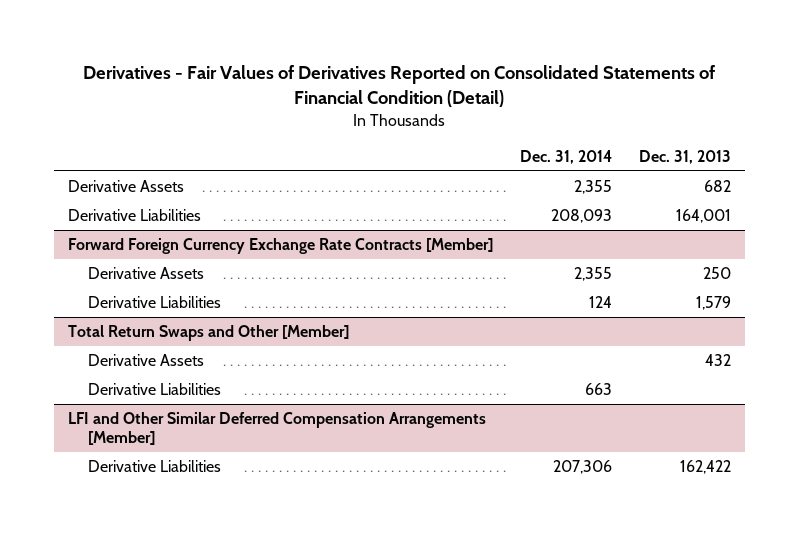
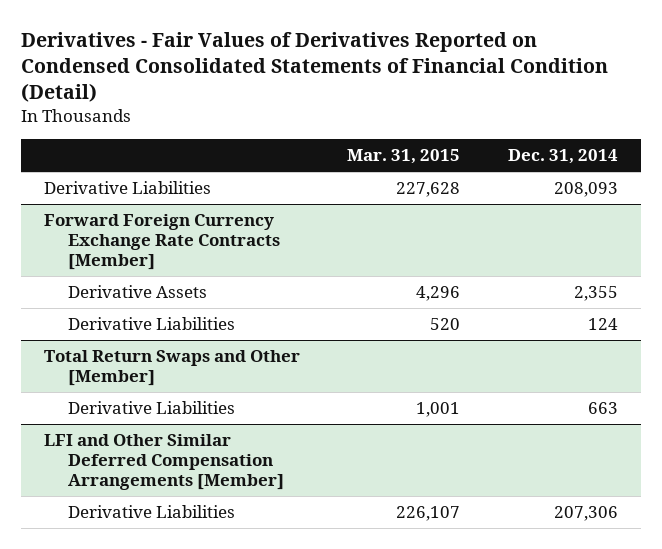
[83,65,716,108] Derivatives - Fair Values of Derivatives Reported on Consolidated Statements of Financial Condition (Detail) -> [20,31,608,103] Derivatives - Fair Values of Derivatives Reported on Condensed Consolidated Statements of Financial Condition (Detail)
[639,150,732,165] Dec. 31, 2013 -> none
none -> [347,149,461,165] Mar. 31, 2015
[67,179,184,192] Derivative Assets -> none
[88,353,205,366] Derivative Assets -> none

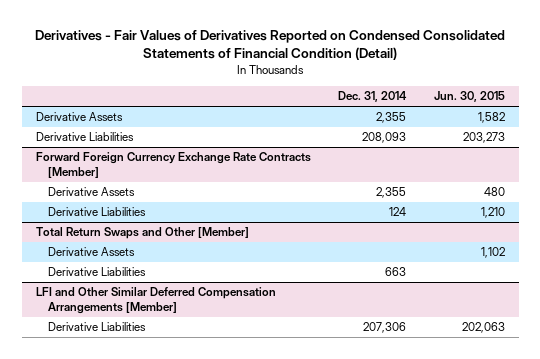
[347,149,461,165] Mar. 31, 2015 -> none
none -> [433,91,505,103] Jun. 30, 2015
none -> [35,112,123,122] Derivative Assets
none -> [47,247,135,257] Derivative Assets

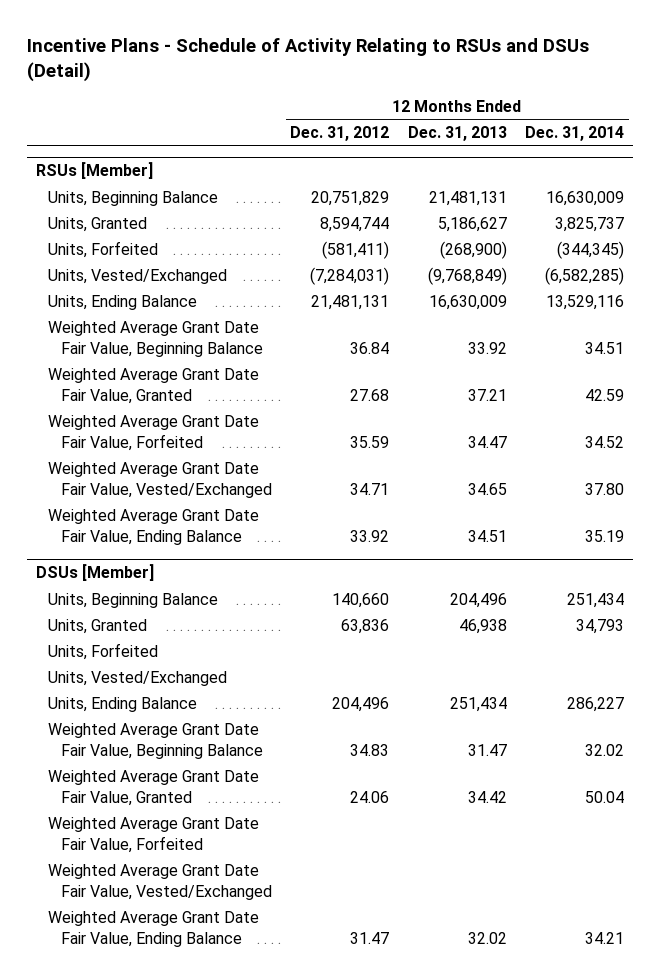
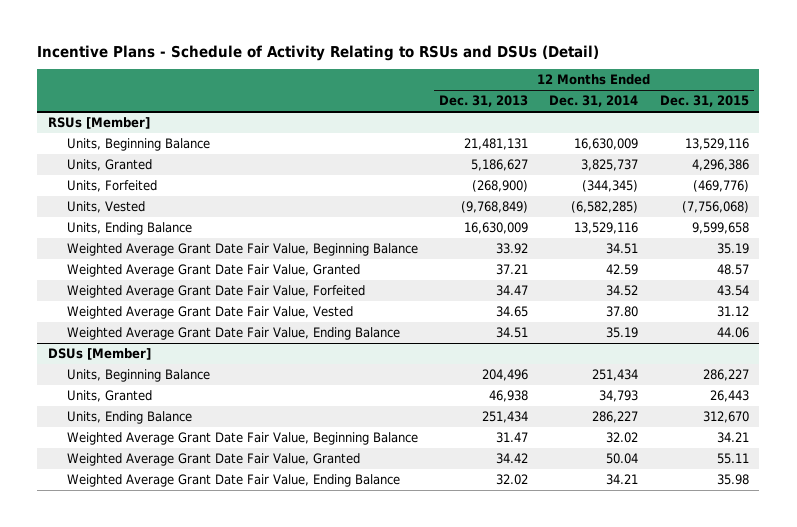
[290,126,390,142] Dec. 31, 2012 -> none
none -> [659,95,749,108] Dec. 31, 2015
[48,268,228,284] Units, Vested/Exchanged -> [66,201,145,214] Units, Vested
[48,461,272,498] Weighted Average Grant Date Fair Value, Vested/Exchanged -> [66,306,353,320] Weighted Average Grant Date Fair Value, Vested
[48,642,159,660] Units, Forfeited -> none
[48,670,228,686] Units, Vested/Exchanged -> none
[48,816,260,853] Weighted Average Grant Date Fair Value, Forfeited -> none
[48,863,272,900] Weighted Average Grant Date Fair Value, Vested/Exchanged -> none

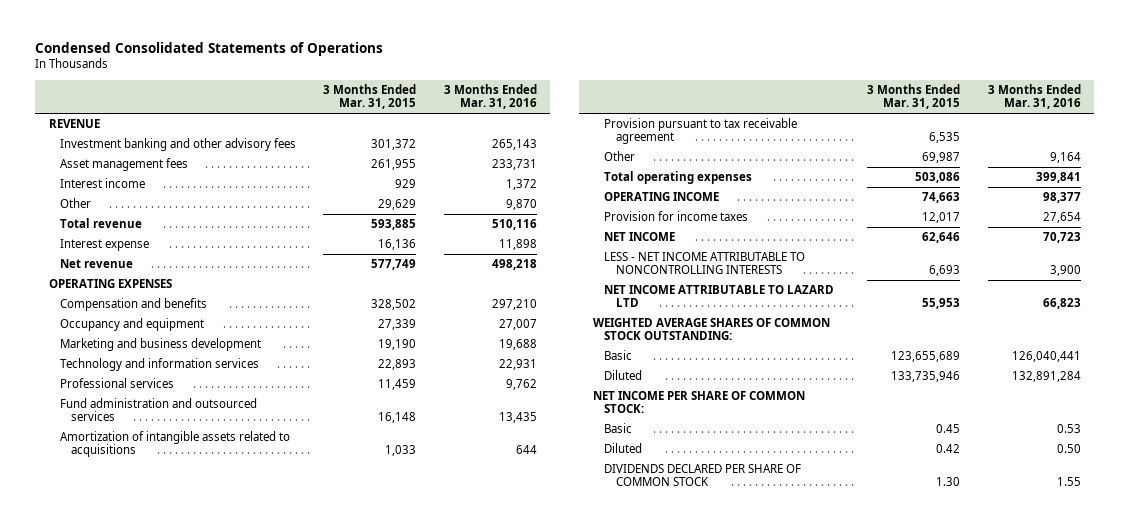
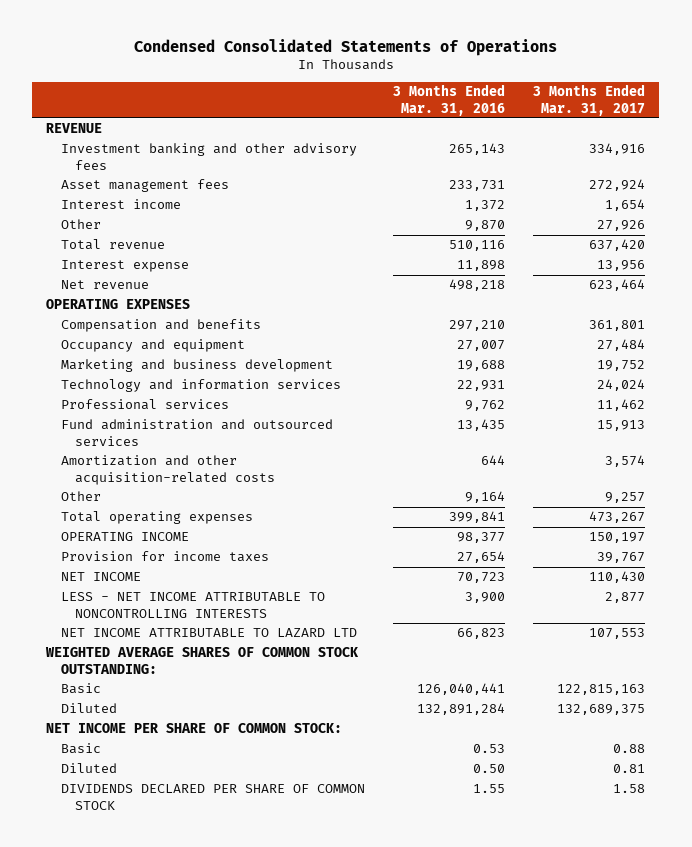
[323,83,417,110] 3 Months Ended Mar. 31, 2015 -> none
none -> [533,84,646,116] 3 Months Ended Mar. 31, 2017
[604,118,798,145] Provision pursuant to tax receivable agreement -> none
[59,431,290,458] Amortization of intangible assets related to acquisitions -> [60,455,276,485] Amortization and other acquisition-related costs

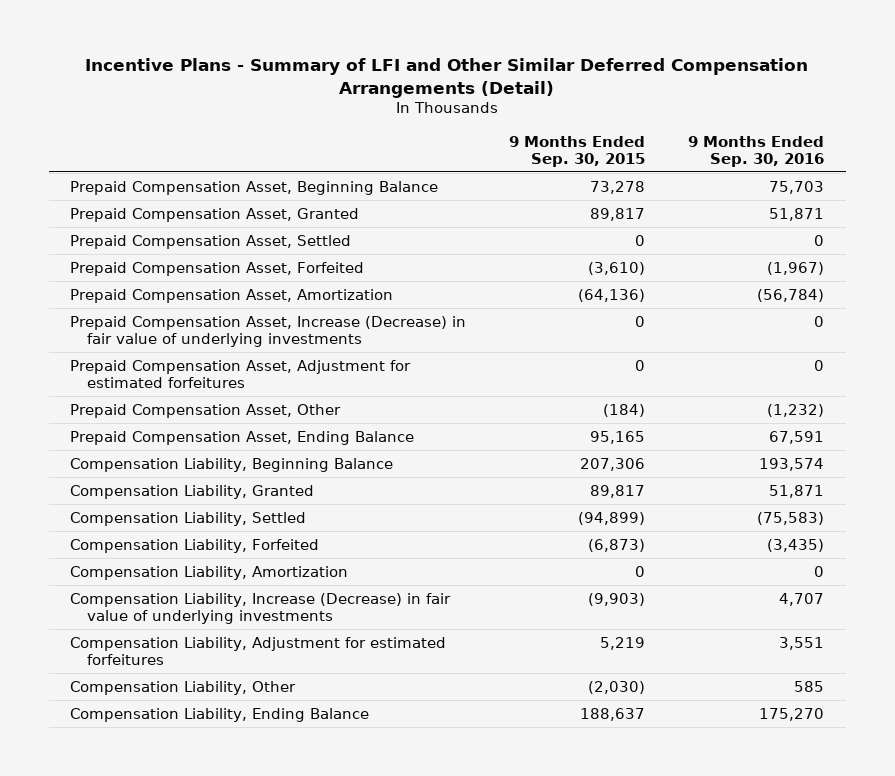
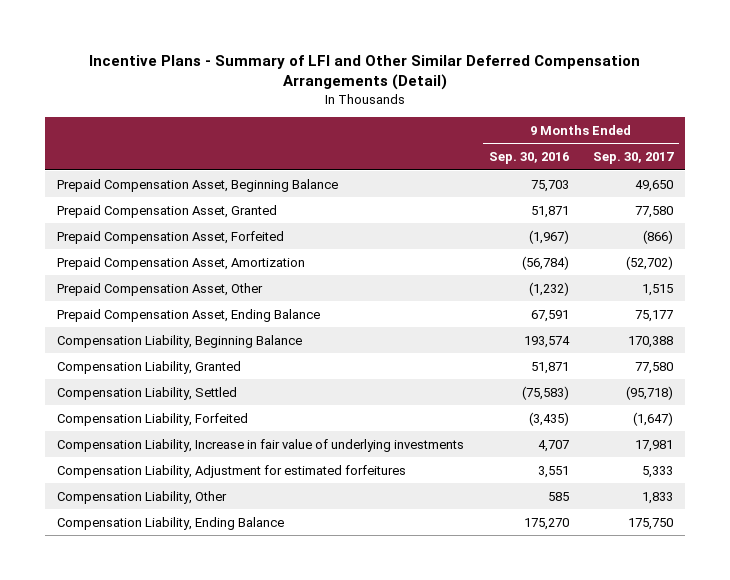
[509,135,646,167] 9 Months Ended Sep. 30, 2015 -> none
none -> [593,152,675,165] Sep. 30, 2017
[70,234,352,249] Prepaid Compensation Asset, Settled -> none
[70,315,467,347] Prepaid Compensation Asset, Increase (Decrease) in fair value of underlying investments -> none
[70,359,412,388] Prepaid Compensation Asset, Adjustment for estimated forfeitures -> none
[70,565,349,580] Compensation Liability, Amortization -> none
[70,592,452,624] Compensation Liability, Increase (Decrease) in fair value of underlying investments -> [57,438,465,452] Compensation Liability, Increase in fair value of underlying investments

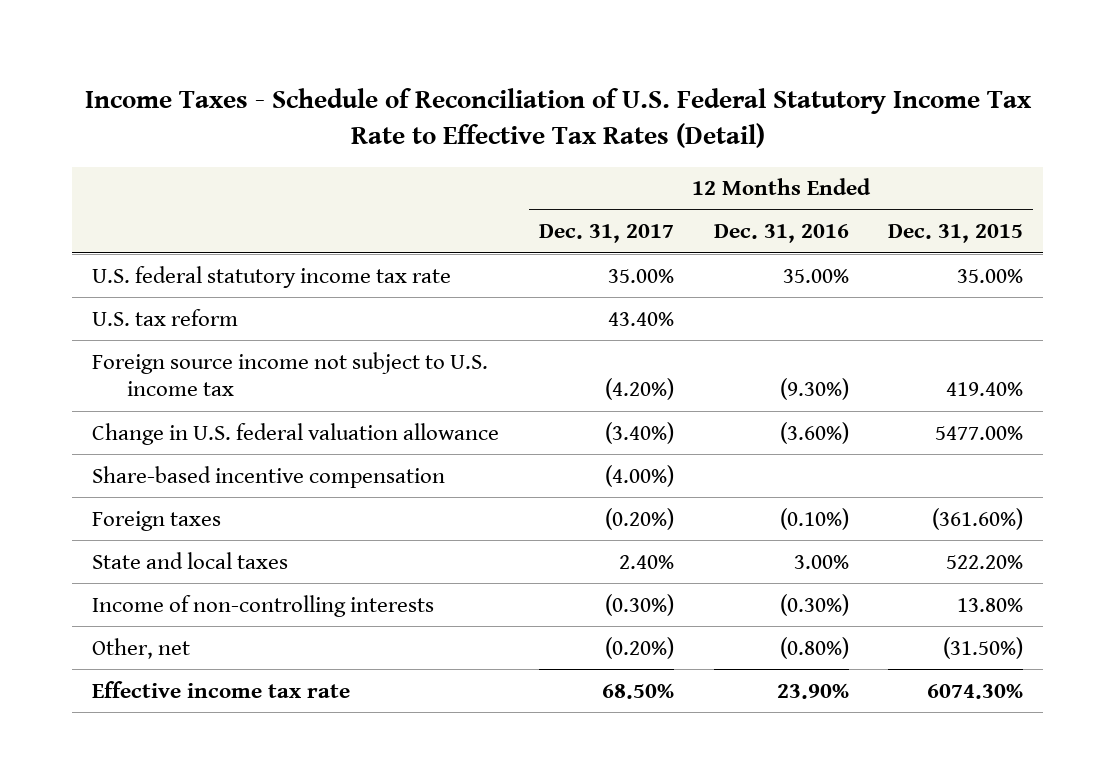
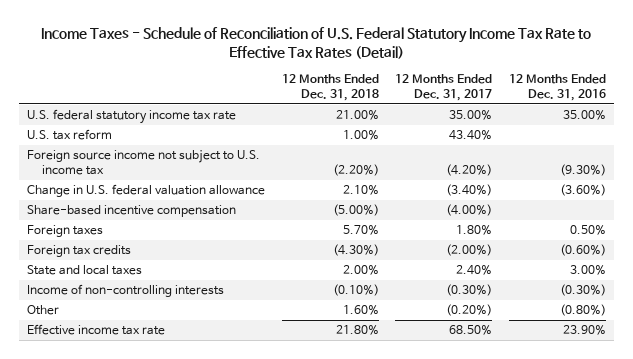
[888,224,1024,244] Dec. 31, 2015 -> none
none -> [281,74,379,102] 12 Months Ended Dec. 31, 2018
[604,507,674,530] (0.20%) -> [456,225,493,236] 1.80%
[779,507,849,530] (0.10%) -> [569,225,606,236] 0.50%
none -> [27,245,132,258] Foreign tax credits
[91,637,190,659] Other, net -> [27,305,60,316] Other

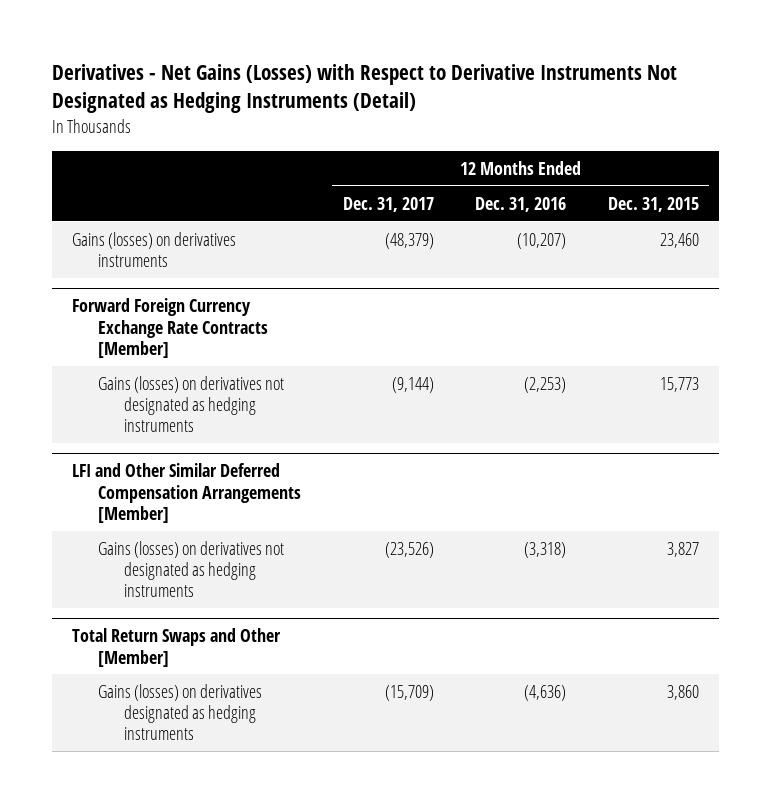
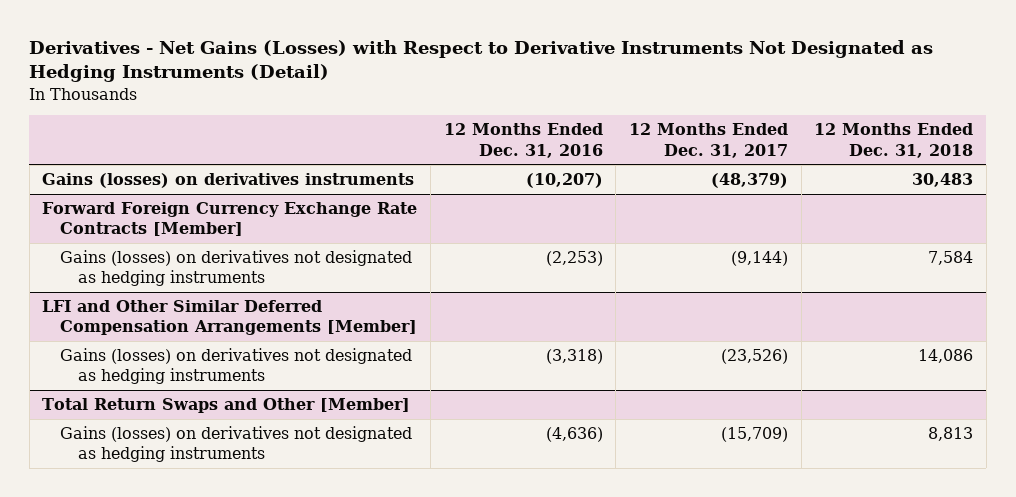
[607,196,699,212] Dec. 31, 2015 -> none
none -> [814,123,974,158] 12 Months Ended Dec. 31, 2018
[98,683,263,741] Gains (losses) on derivatives designated as hedging instruments -> [60,426,413,463] Gains (losses) on derivatives not designated as hedging instruments

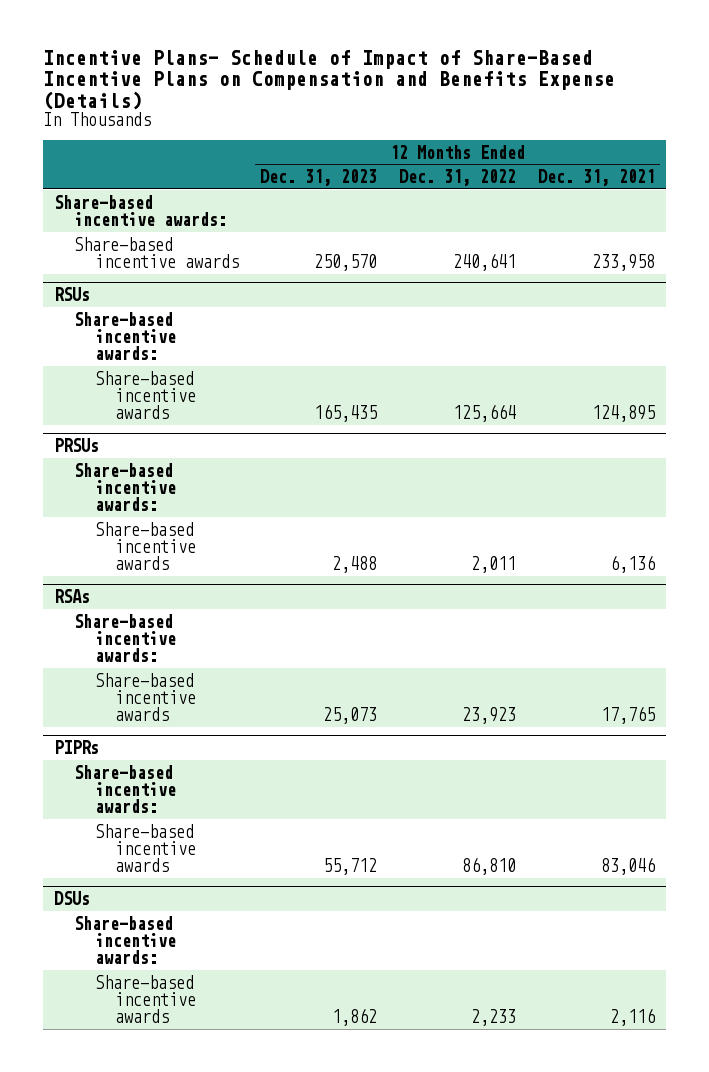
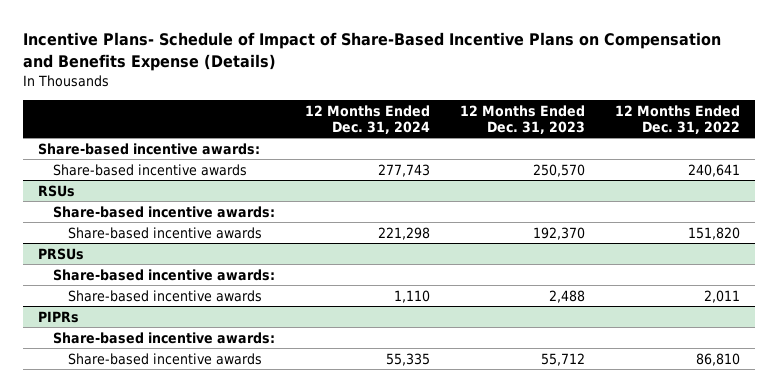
[537,169,655,187] Dec. 31, 2021 -> none
none -> [305,104,431,135] 12 Months Ended Dec. 31, 2024
[314,403,378,422] 165,435 -> [532,226,585,240] 192,370
[453,403,517,422] 125,664 -> [687,226,740,240] 151,820
[53,589,90,604] RSAs -> none
[74,613,176,662] Share-based incentive awards: -> none
[94,672,196,721] Share-based incentive awards -> none
[53,891,90,906] DSUs -> none
[74,915,176,964] Share-based incentive awards: -> none
[94,974,196,1023] Share-based incentive awards -> none

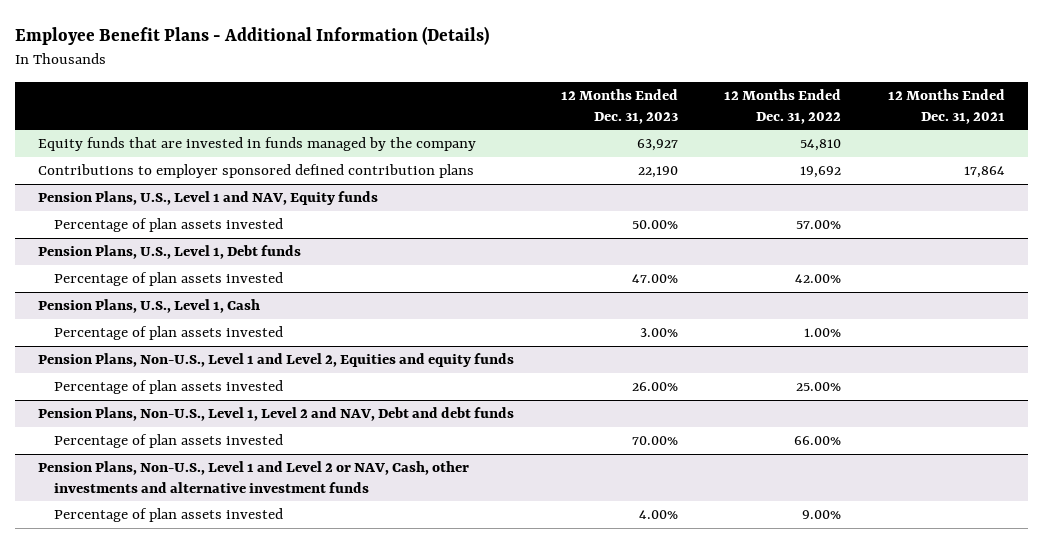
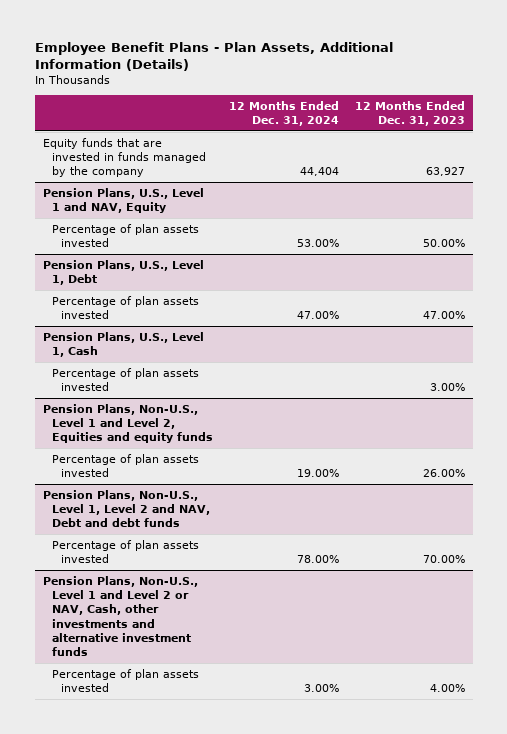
[14,26,489,46] Employee Benefit Plans - Additional Information (Details) -> [34,41,393,71] Employee Benefit Plans - Plan Assets, Additional Information (Details)
[724,88,842,124] 12 Months Ended Dec. 31, 2022 -> none
[888,88,1006,124] 12 Months Ended Dec. 31, 2021 -> none
none -> [228,100,339,126] 12 Months Ended Dec. 31, 2024
[37,164,474,179] Contributions to employer sponsored defined contribution plans -> none
[37,191,378,206] Pension Plans, U.S., Level 1 and NAV, Equity funds -> [42,187,204,214] Pension Plans, U.S., Level 1 and NAV, Equity
[37,245,301,260] Pension Plans, U.S., Level 1, Debt funds -> [42,259,204,286] Pension Plans, U.S., Level 1, Debt

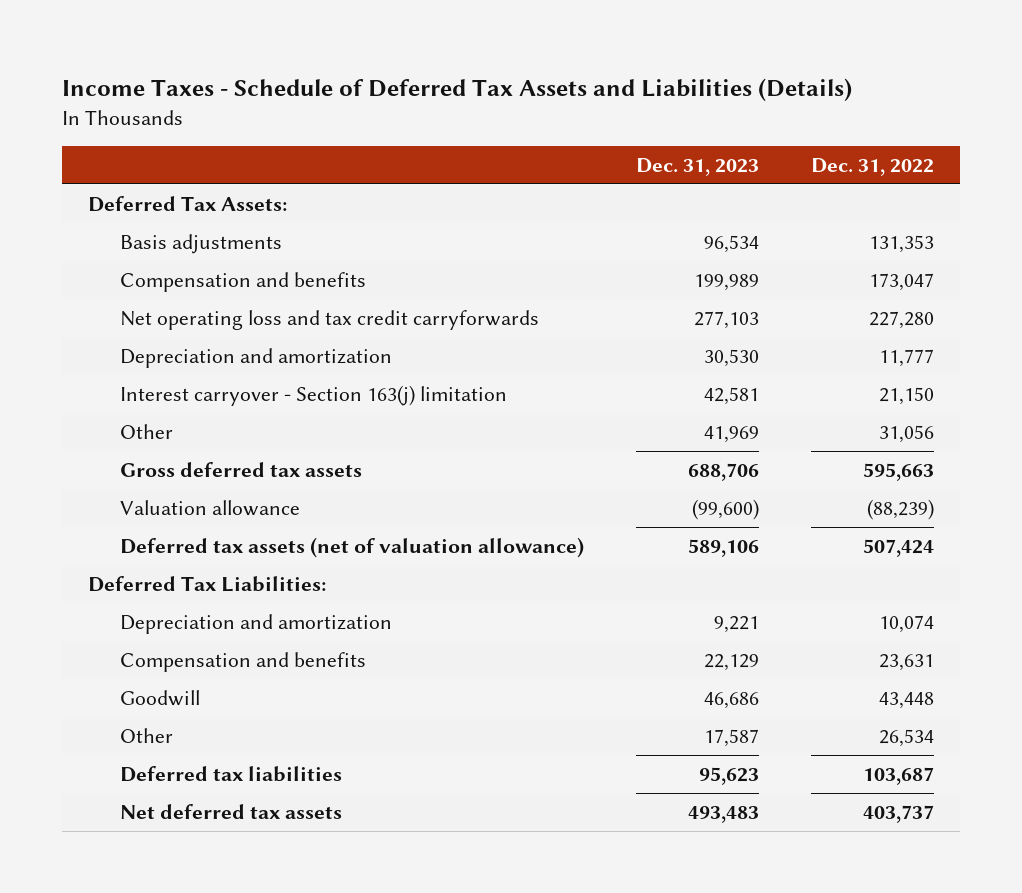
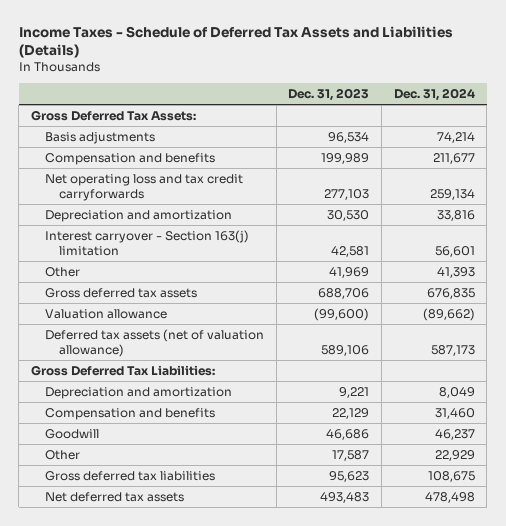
[810,158,934,177] Dec. 31, 2022 -> none
none -> [393,87,475,101] Dec. 31, 2024
[88,195,288,212] Deferred Tax Assets: -> [30,109,196,121] Gross Deferred Tax Assets:
[88,575,327,592] Deferred Tax Liabilities: -> [30,364,215,376] Gross Deferred Tax Liabilities:
[120,765,343,782] Deferred tax liabilities -> [45,470,216,481] Gross deferred tax liabilities

